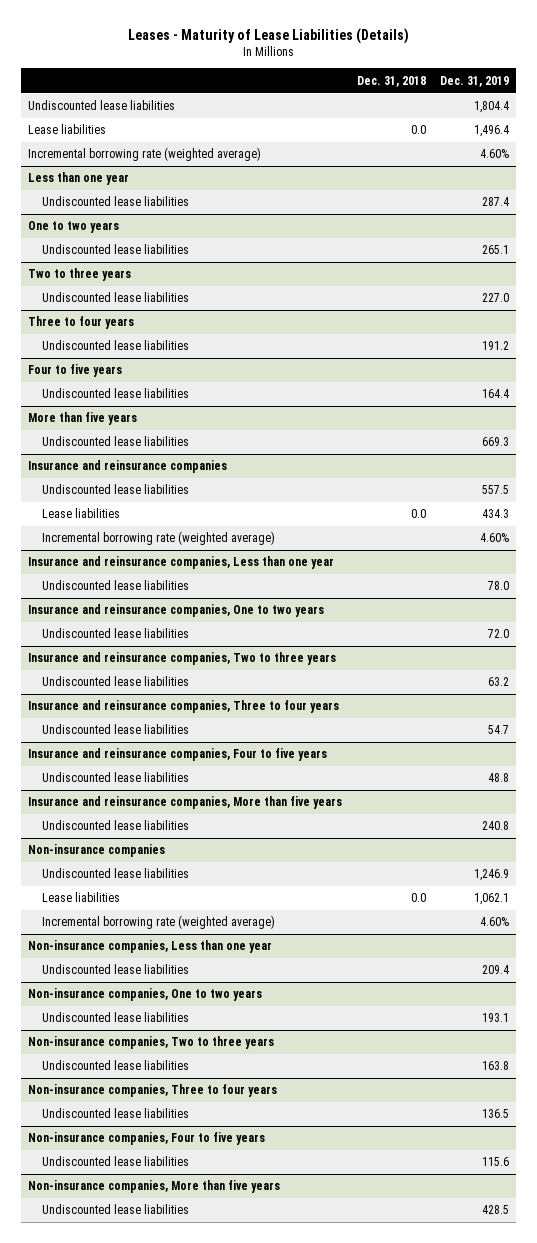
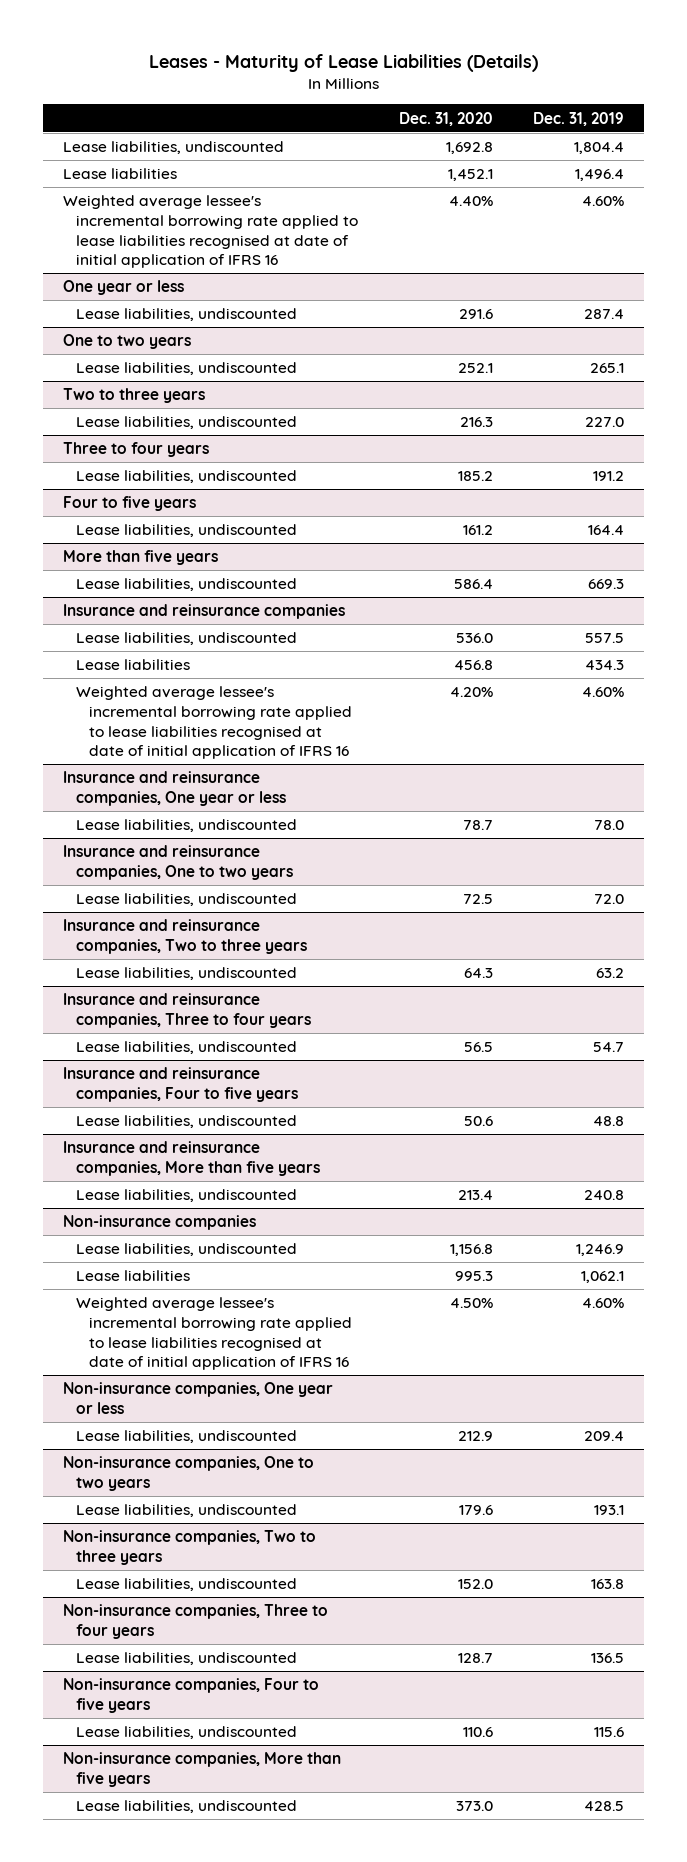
[356,75,426,87] Dec. 31, 2018 -> none
none -> [398,111,493,126] Dec. 31, 2020
[28,100,176,111] Undiscounted lease liabilities -> [63,141,285,155] Lease liabilities, undiscounted
[28,147,262,162] Incremental borrowing rate (weighted average) -> [63,195,359,269] Weighted average lessee's incremental borrowing rate applied to lease liabilities recognised at date of initial application of IFRS 16
[28,172,130,186] Less than one year -> [63,280,185,296] One year or less
[42,196,190,207] Undiscounted lease liabilities -> [76,308,298,322] Lease liabilities, undiscounted
[42,244,190,255] Undiscounted lease liabilities -> [76,362,298,376] Lease liabilities, undiscounted
[42,292,190,303] Undiscounted lease liabilities -> [76,416,298,430] Lease liabilities, undiscounted
[42,340,190,351] Undiscounted lease liabilities -> [76,470,298,484] Lease liabilities, undiscounted
[42,388,190,399] Undiscounted lease liabilities -> [76,524,298,538] Lease liabilities, undiscounted
[42,436,190,447] Undiscounted lease liabilities -> [76,578,298,592] Lease liabilities, undiscounted
[42,484,190,495] Undiscounted lease liabilities -> [76,632,298,646] Lease liabilities, undiscounted
[42,531,276,546] Incremental borrowing rate (weighted average) -> [76,686,353,760] Weighted average lessee's incremental borrowing rate applied to lease liabilities recognised at date of initial application of IFRS 16
[28,556,335,570] Insurance and reinsurance companies, Less than one year -> [63,771,287,806] Insurance and reinsurance companies, One year or less
[42,580,190,591] Undiscounted lease liabilities -> [76,819,298,833] Lease liabilities, undiscounted
[42,628,190,639] Undiscounted lease liabilities -> [76,893,298,907] Lease liabilities, undiscounted
[42,676,190,687] Undiscounted lease liabilities -> [76,967,298,981] Lease liabilities, undiscounted
[42,724,190,735] Undiscounted lease liabilities -> [76,1041,298,1055] Lease liabilities, undiscounted
[42,772,190,783] Undiscounted lease liabilities -> [76,1115,298,1129] Lease liabilities, undiscounted
[42,820,190,831] Undiscounted lease liabilities -> [76,1189,298,1203] Lease liabilities, undiscounted
[42,868,190,879] Undiscounted lease liabilities -> [76,1243,298,1257] Lease liabilities, undiscounted
[42,915,276,930] Incremental borrowing rate (weighted average) -> [76,1297,353,1371] Weighted average lessee's incremental borrowing rate applied to lease liabilities recognised at date of initial application of IFRS 16
[28,940,273,954] Non-insurance companies, Less than one year -> [63,1382,334,1414] Non-insurance companies, One year or less
[42,964,190,975] Undiscounted lease liabilities -> [76,1430,298,1444] Lease liabilities, undiscounted
[42,1012,190,1023] Undiscounted lease liabilities -> [76,1504,298,1518] Lease liabilities, undiscounted
[42,1060,190,1071] Undiscounted lease liabilities -> [76,1578,298,1592] Lease liabilities, undiscounted
[42,1108,190,1119] Undiscounted lease liabilities -> [76,1652,298,1666] Lease liabilities, undiscounted
[42,1156,190,1167] Undiscounted lease liabilities -> [76,1726,298,1740] Lease liabilities, undiscounted
[42,1204,190,1215] Undiscounted lease liabilities -> [76,1800,298,1814] Lease liabilities, undiscounted

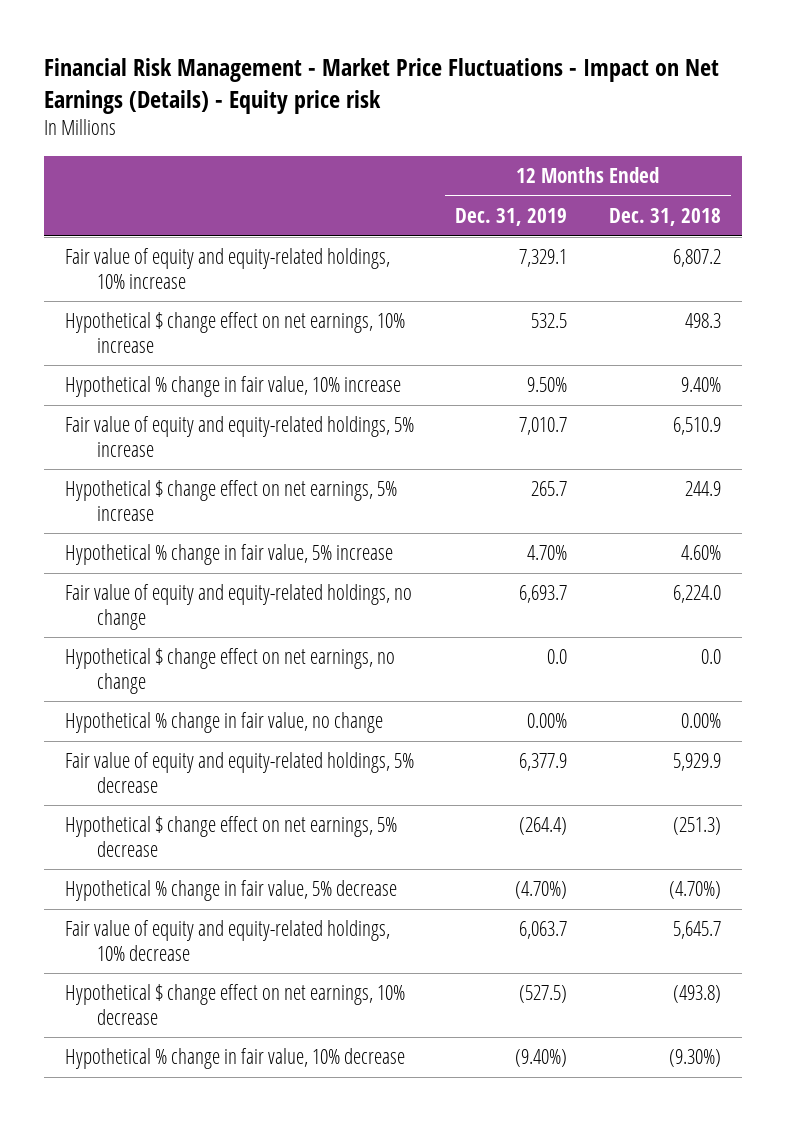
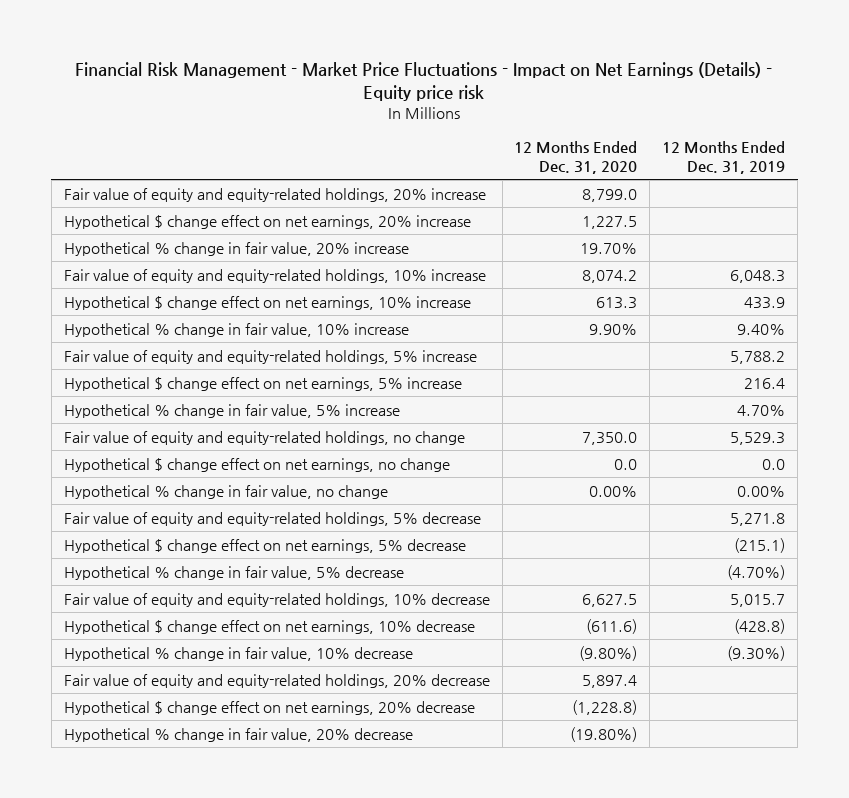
[608,208,721,227] Dec. 31, 2018 -> none
none -> [514,140,638,175] 12 Months Ended Dec. 31, 2020
none -> [63,187,486,202] Fair value of equity and equity-related holdings, 20% increase
none -> [63,214,471,229] Hypothetical $ change effect on net earnings, 20% increase
none -> [63,241,409,256] Hypothetical % change in fair value, 20% increase
[519,249,568,268] 7,329.1 -> [730,269,786,283] 6,048.3
[531,313,568,329] 532.5 -> [744,296,786,309] 433.9
[527,377,568,393] 9.50% -> [737,323,786,335] 9.40%
[519,417,568,436] 7,010.7 -> [730,350,786,364] 5,788.2
[531,481,568,497] 265.7 -> [744,377,786,389] 216.4
[519,585,568,604] 6,693.7 -> [730,431,786,445] 5,529.3
[519,753,568,772] 6,377.9 -> [730,512,786,526] 5,271.8
[519,817,568,836] (264.4) -> [734,537,786,553] (215.1)
[519,921,568,940] 6,063.7 -> [730,593,786,607] 5,015.7
[519,985,568,1004] (527.5) -> [734,618,786,634] (428.8)
[515,1049,568,1068] (9.40%) -> [727,645,786,661] (9.30%)
none -> [63,673,490,688] Fair value of equity and equity-related holdings, 20% decrease
none -> [63,700,475,715] Hypothetical $ change effect on net earnings, 20% decrease
none -> [63,727,413,742] Hypothetical % change in fair value, 20% decrease

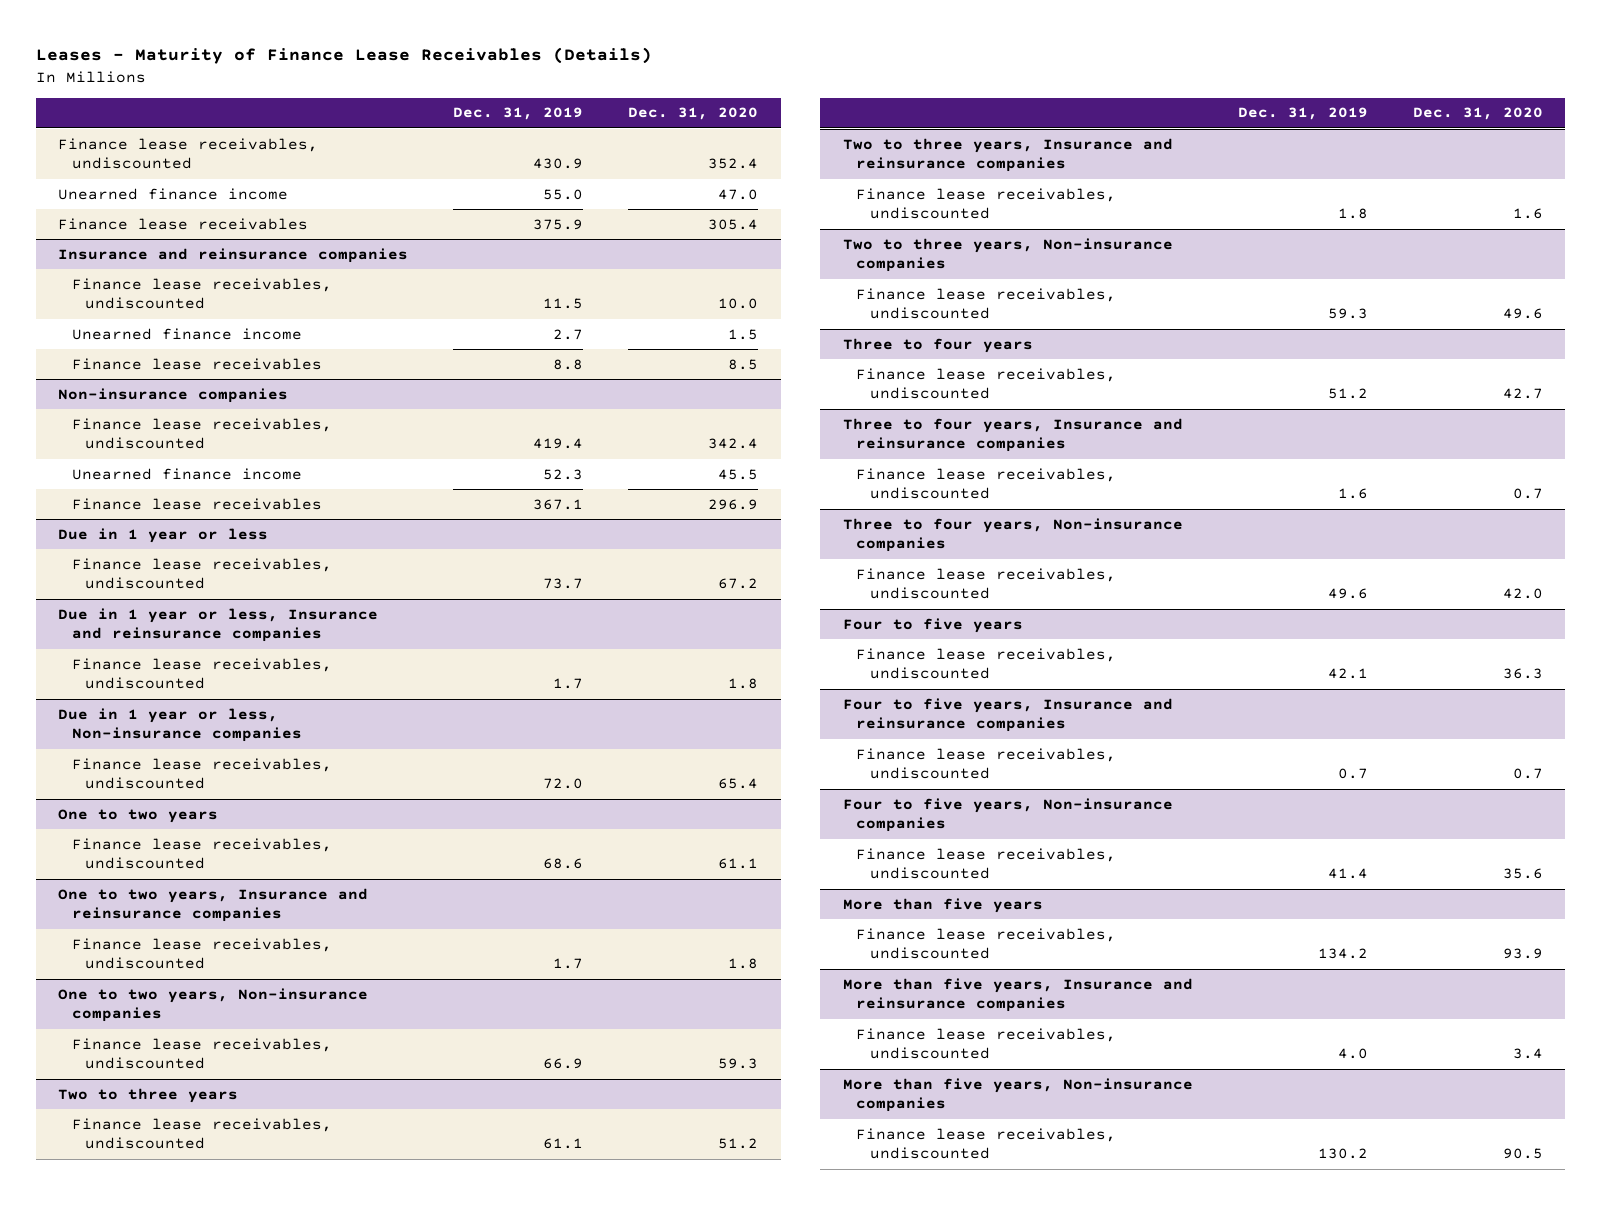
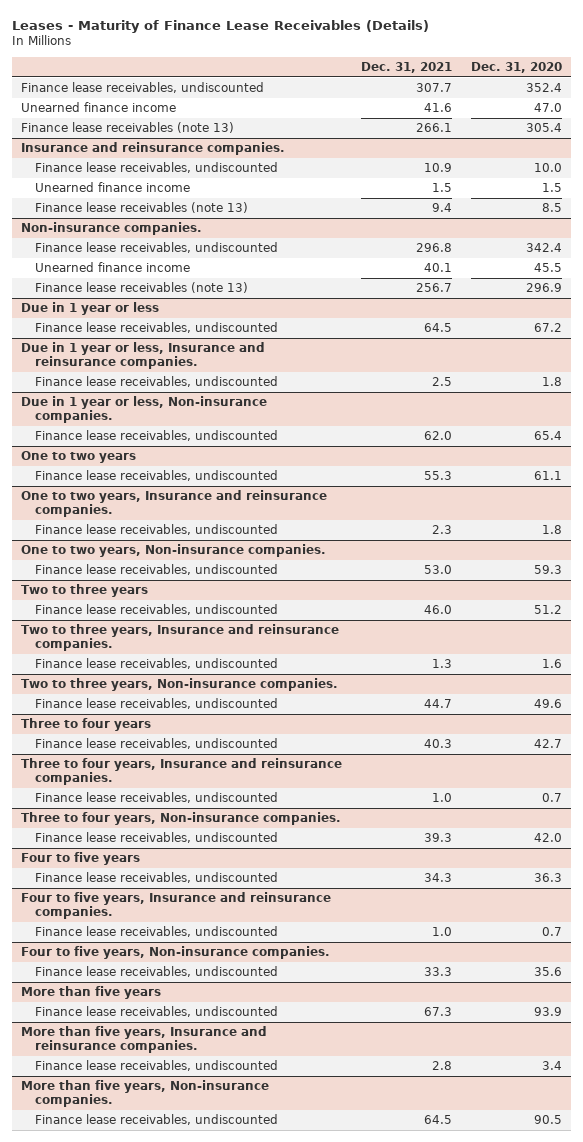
[453,107,584,121] Dec. 31, 2019 -> none
none -> [361,61,453,73] Dec. 31, 2021
[58,217,309,230] Finance lease receivables -> [21,122,235,134] Finance lease receivables (note 13)
[58,247,409,263] Insurance and reinsurance companies -> [21,142,286,156] Insurance and reinsurance companies.
[71,357,322,370] Finance lease receivables -> [35,202,249,214] Finance lease receivables (note 13)
[58,387,289,403] Non-insurance companies -> [21,222,203,236] Non-insurance companies.
[71,497,322,510] Finance lease receivables -> [35,282,249,294] Finance lease receivables (note 13)
[58,607,379,643] Due in 1 year or less, Insurance and reinsurance companies -> [21,342,266,369] Due in 1 year or less, Insurance and reinsurance companies.
[58,707,302,743] Due in 1 year or less, Non-insurance companies -> [21,396,268,423] Due in 1 year or less, Non-insurance companies.
[58,887,369,923] One to two years, Insurance and reinsurance companies -> [21,490,328,517] One to two years, Insurance and reinsurance companies.
[58,987,369,1023] One to two years, Non-insurance companies -> [21,544,327,558] One to two years, Non-insurance companies.
[842,137,1173,173] Two to three years, Insurance and reinsurance companies -> [21,624,340,651] Two to three years, Insurance and reinsurance companies.
[842,237,1173,273] Two to three years, Non-insurance companies -> [21,678,339,692] Two to three years, Non-insurance companies.
[842,417,1183,453] Three to four years, Insurance and reinsurance companies -> [21,758,343,785] Three to four years, Insurance and reinsurance companies.
[842,517,1183,553] Three to four years, Non-insurance companies -> [21,812,342,826] Three to four years, Non-insurance companies.
[842,697,1173,733] Four to five years, Insurance and reinsurance companies -> [21,892,332,919] Four to five years, Insurance and reinsurance companies.
[842,797,1173,833] Four to five years, Non-insurance companies -> [21,946,331,960] Four to five years, Non-insurance companies.
[842,977,1193,1013] More than five years, Insurance and reinsurance companies -> [21,1026,268,1053] More than five years, Insurance and reinsurance companies.
[842,1077,1193,1113] More than five years, Non-insurance companies -> [21,1080,270,1107] More than five years, Non-insurance companies.

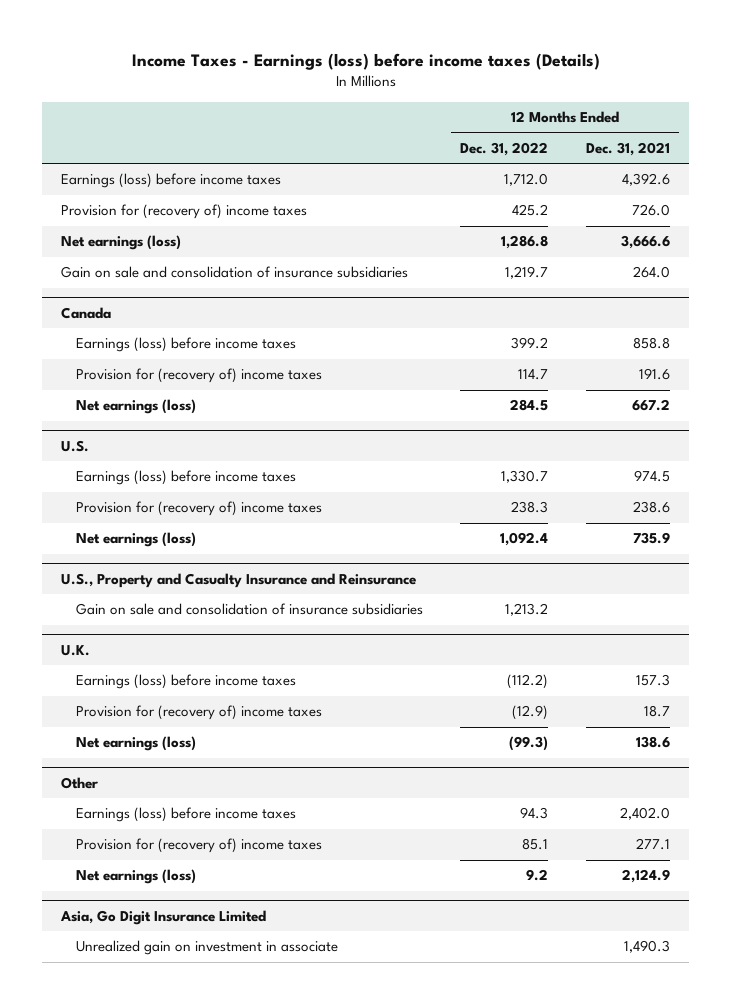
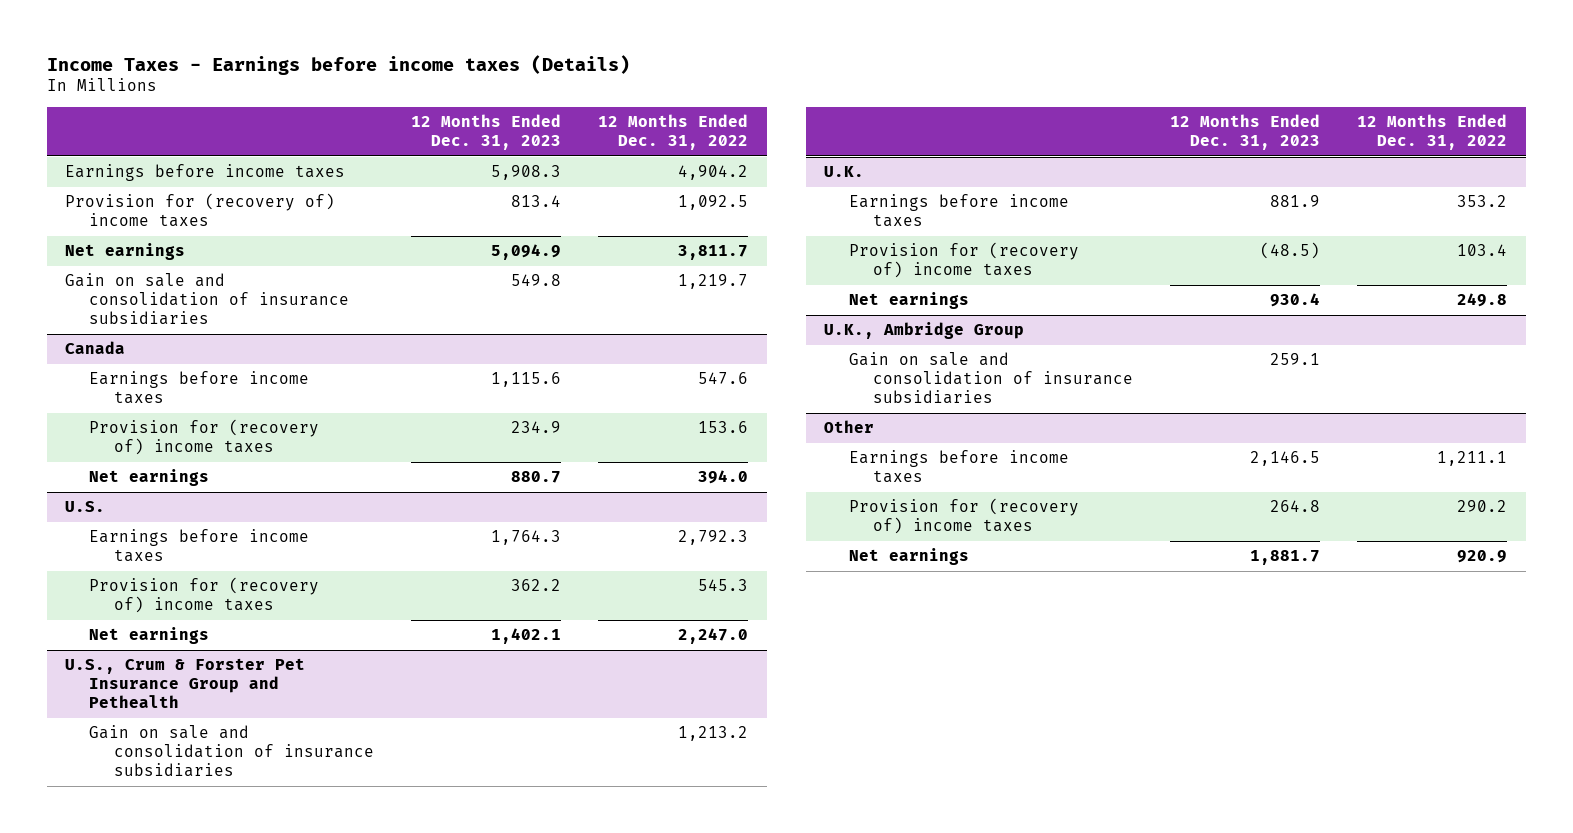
[131,52,600,70] Income Taxes - Earnings (loss) before income taxes (Details) -> [46,54,630,75] Income Taxes - Earnings before income taxes (Details)
[585,141,670,156] Dec. 31, 2021 -> none
none -> [411,114,562,151] 12 Months Ended Dec. 31, 2023
[61,173,282,189] Earnings (loss) before income taxes -> [65,164,346,182] Earnings before income taxes
[504,173,549,187] 1,712.0 -> [678,165,749,181] 4,904.2
[512,204,549,217] 425.2 -> [678,195,749,211] 1,092.5
[61,235,182,251] Net earnings (loss) -> [65,243,186,261] Net earnings
[501,235,549,250] 1,286.8 -> [678,245,749,261] 3,811.7
[75,337,296,353] Earnings (loss) before income taxes -> [89,371,310,405] Earnings before income taxes
[511,337,549,350] 399.2 -> [698,372,749,385] 547.6
[518,369,549,381] 114.7 -> [698,421,749,434] 153.6
[75,399,196,415] Net earnings (loss) -> [89,469,210,487] Net earnings
[510,399,549,412] 284.5 -> [698,470,749,485] 394.0
[61,572,417,588] U.S., Property and Casualty Insurance and Reinsurance -> none
[75,470,296,486] Earnings (loss) before income taxes -> [89,529,310,563] Earnings before income taxes
[501,470,549,484] 1,330.7 -> [678,530,749,546] 2,792.3
[511,501,549,514] 238.3 -> [698,579,749,592] 545.3
[75,532,196,548] Net earnings (loss) -> [89,627,210,645] Net earnings
[500,532,549,547] 1,092.4 -> [678,628,749,645] 2,247.0
none -> [65,658,306,709] U.S., Crum & Forster Pet Insurance Group and Pethealth
[75,674,296,690] Earnings (loss) before income taxes -> [848,194,1069,228] Earnings before income taxes
[507,674,549,690] (112.2) -> [1457,195,1508,208] 353.2
[512,705,549,721] (12.9) -> [1457,244,1508,257] 103.4
[75,736,196,752] Net earnings (loss) -> [848,292,969,310] Net earnings
[509,736,549,752] (99.3) -> [1457,293,1508,308] 249.8
none -> [824,322,1025,340] U.K., Ambridge Group
none -> [848,352,1133,405] Gain on sale and consolidation of insurance subsidiaries
[60,909,267,925] Asia, Go Digit Insurance Limited -> none
[75,940,338,956] Unrealized gain on investment in associate -> none
[75,807,296,823] Earnings (loss) before income taxes -> [848,450,1069,484] Earnings before income taxes
[520,807,549,820] 94.3 -> [1437,451,1508,467] 1,211.1
[522,838,549,851] 85.1 -> [1457,500,1508,513] 290.2
[75,869,196,885] Net earnings (loss) -> [848,548,969,566] Net earnings
[526,869,549,882] 9.2 -> [1457,550,1508,564] 920.9

